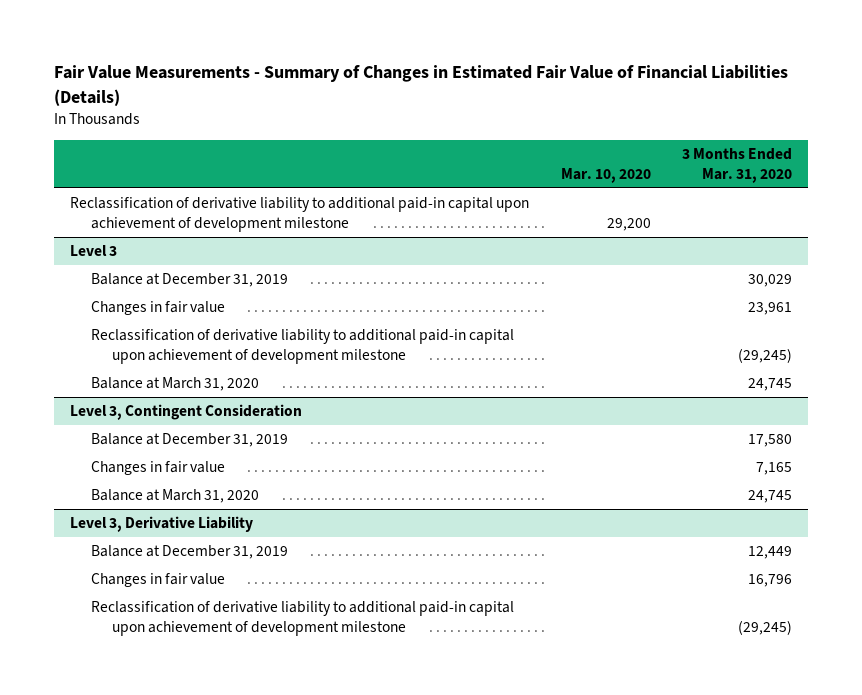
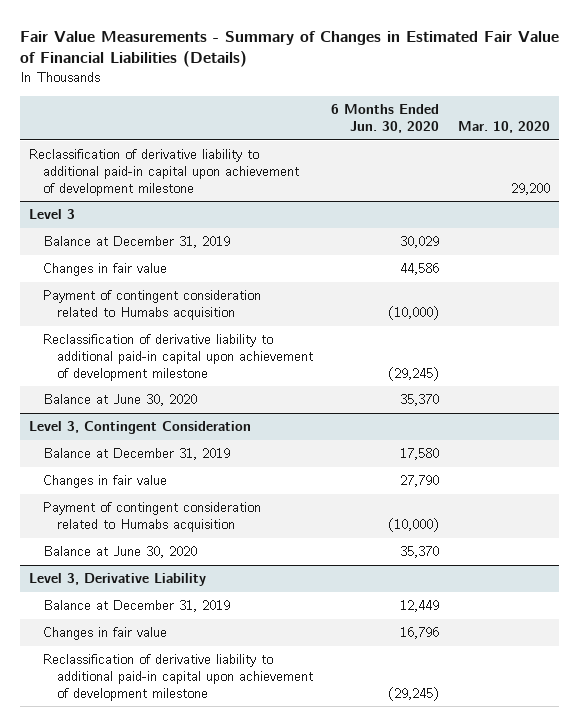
[682,147,793,183] 3 Months Ended Mar. 31, 2020 -> none
none -> [331,104,440,133] 6 Months Ended Jun. 30, 2020
none -> [42,290,261,321] Payment of contingent consideration related to Humabs acquisition
[90,377,259,392] Balance at March 31, 2020 -> [42,394,197,407] Balance at June 30, 2020
none -> [42,502,261,533] Payment of contingent consideration related to Humabs acquisition
[90,489,259,504] Balance at March 31, 2020 -> [42,546,197,559] Balance at June 30, 2020

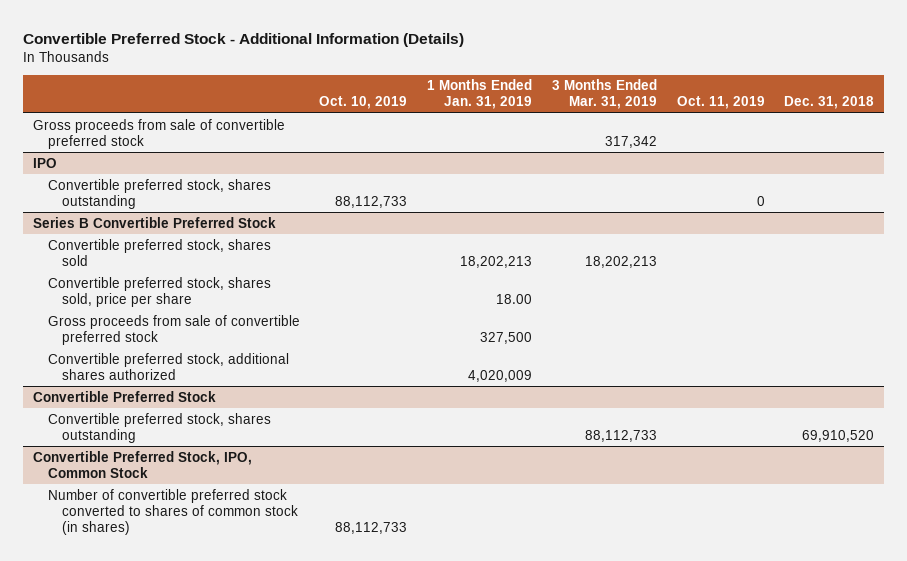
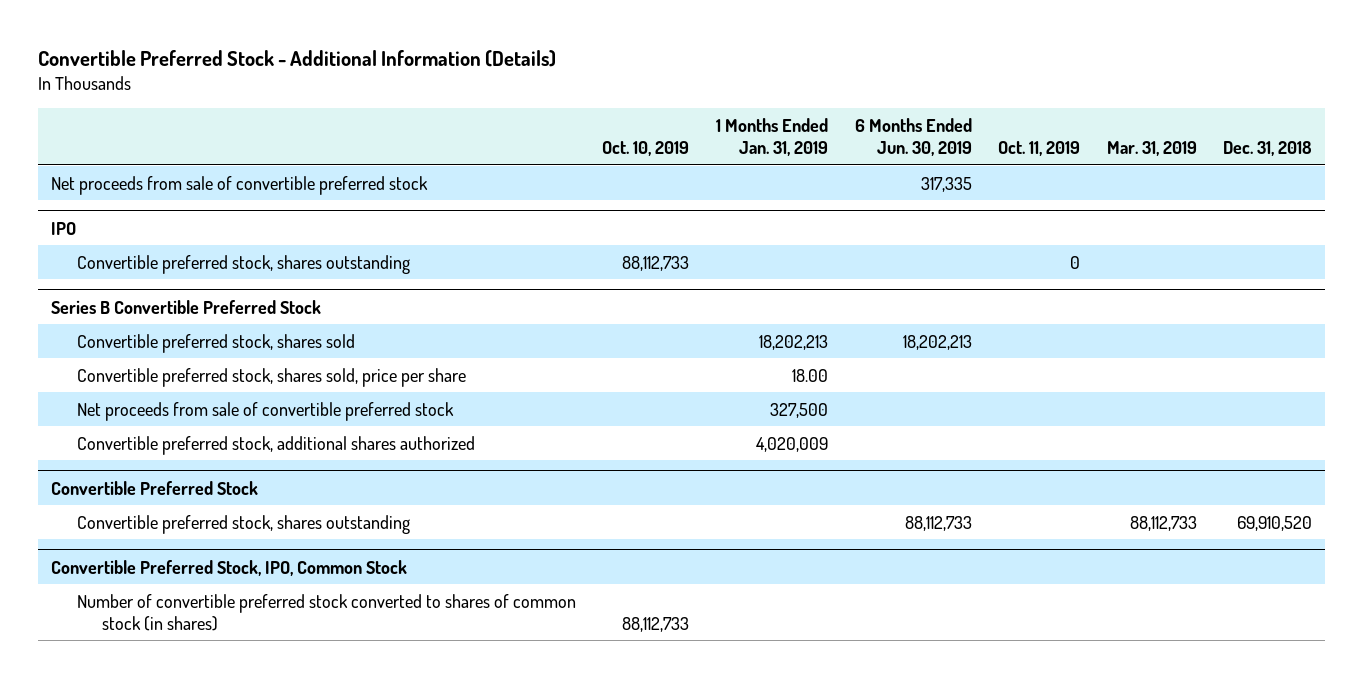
[551,79,657,110] 3 Months Ended Mar. 31, 2019 -> none
none -> [854,117,972,156] 6 Months Ended Jun. 30, 2019
none -> [1106,140,1197,156] Mar. 31, 2019
[32,118,285,149] Gross proceeds from sale of convertible preferred stock -> [51,175,429,195] Net proceeds from sale of convertible preferred stock
[47,314,300,345] Gross proceeds from sale of convertible preferred stock -> [76,401,454,421] Net proceeds from sale of convertible preferred stock

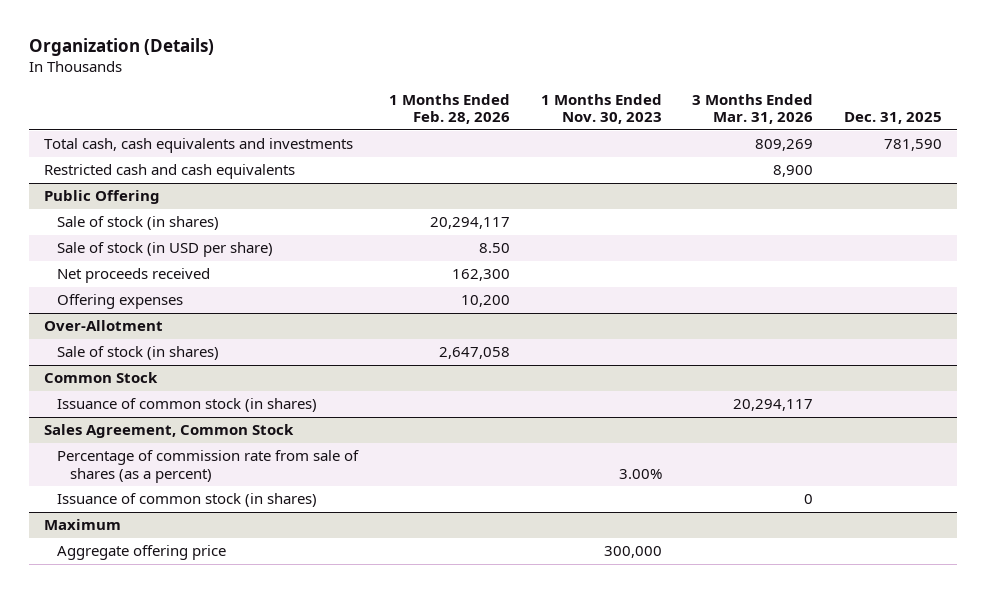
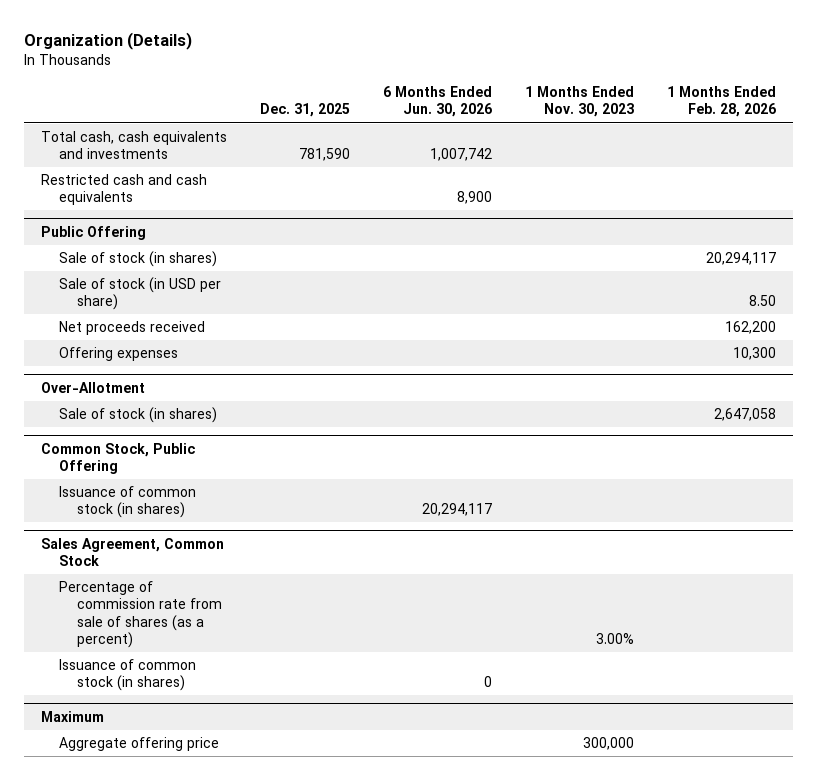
[692,93,814,125] 3 Months Ended Mar. 31, 2026 -> none
none -> [383,86,493,118] 6 Months Ended Jun. 30, 2026
[451,269,510,282] 162,300 -> [725,321,777,335] 162,200
[460,295,510,308] 10,200 -> [733,347,777,361] 10,300
[44,372,159,384] Common Stock -> [40,442,195,474] Common Stock, Public Offering

